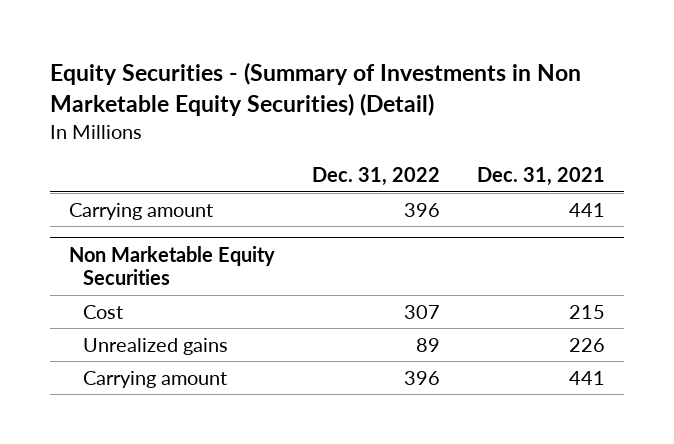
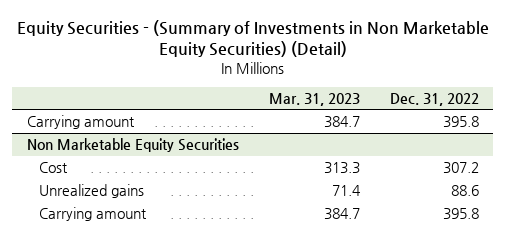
[477,167,606,187] Dec. 31, 2021 -> none
none -> [268,92,360,106] Mar. 31, 2023
[404,202,441,217] 396 -> [442,116,479,129] 395.8
[404,304,441,319] 307 -> [442,162,479,175] 307.2
[416,337,441,352] 89 -> [450,185,479,197] 88.6
[404,370,441,385] 396 -> [442,208,479,221] 395.8

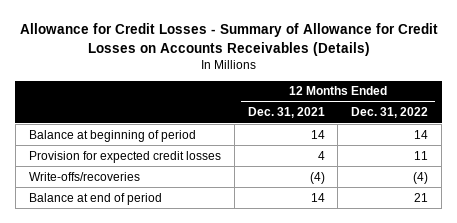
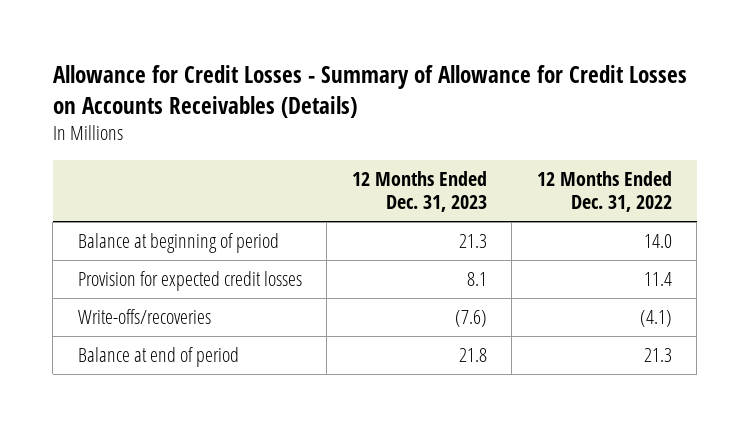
[247,107,325,119] Dec. 31, 2021 -> none
none -> [351,171,487,213] 12 Months Ended Dec. 31, 2023
[414,129,429,139] 14 -> [643,234,672,249] 14.0
[414,150,429,160] 11 -> [643,272,672,287] 11.4
[413,171,429,184] (4) -> [639,310,672,328] (4.1)
[414,192,429,202] 21 -> [643,348,672,363] 21.3

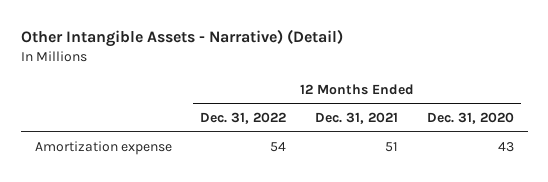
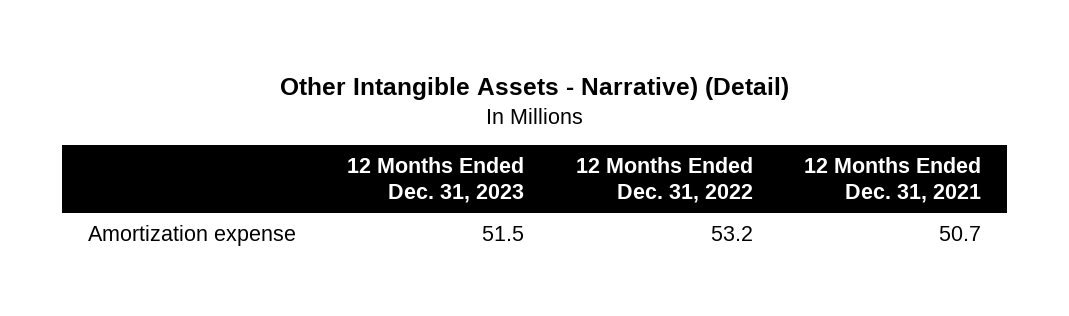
[426,112,514,125] Dec. 31, 2020 -> none
none -> [347,157,525,204] 12 Months Ended Dec. 31, 2023
[270,142,287,153] 54 -> [710,225,753,241] 53.2
[385,142,399,153] 51 -> [939,225,982,241] 50.7

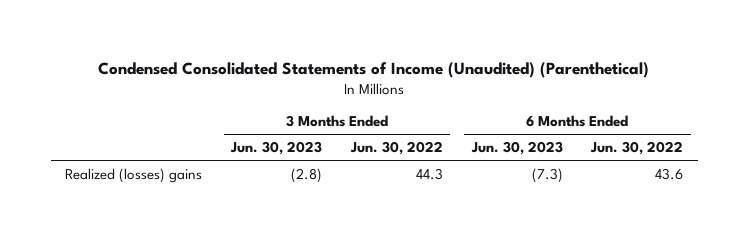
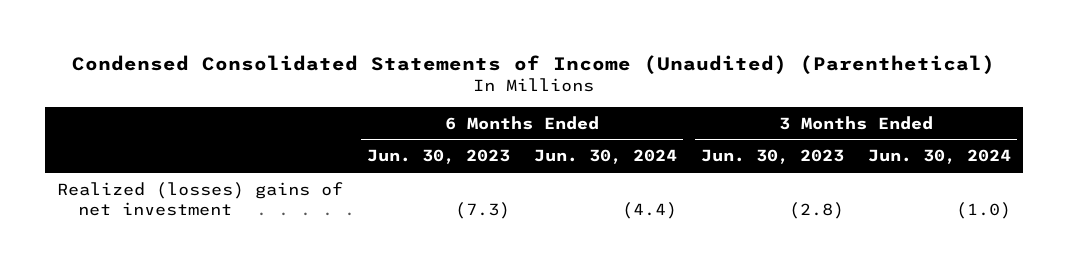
[349,141,443,156] Jun. 30, 2022 -> none
[590,141,684,156] Jun. 30, 2022 -> none
none -> [534,149,678,165] Jun. 30, 2024
none -> [868,149,1012,165] Jun. 30, 2024
[65,167,203,183] Realized (losses) gains -> [57,181,344,217] Realized (losses) gains of net investment

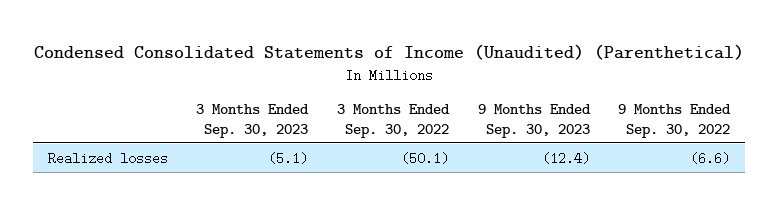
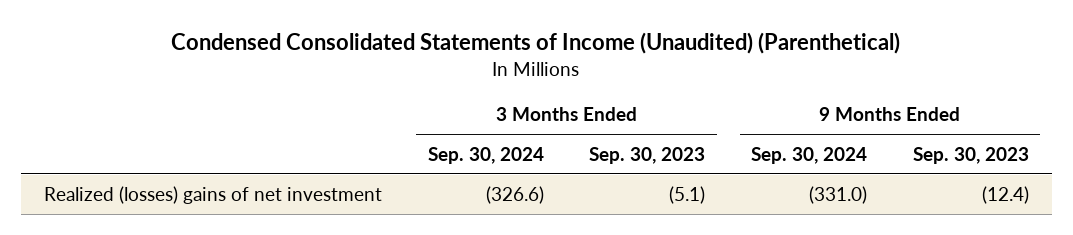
[337,104,451,138] 3 Months Ended Sep. 30, 2022 -> none
[618,104,732,138] 9 Months Ended Sep. 30, 2022 -> none
none -> [427,146,544,164] Sep. 30, 2024
none -> [751,146,868,164] Sep. 30, 2024
[47,151,168,165] Realized losses -> [43,186,382,205] Realized (losses) gains of net investment

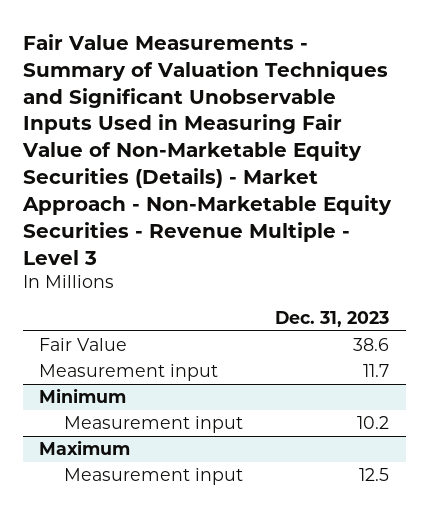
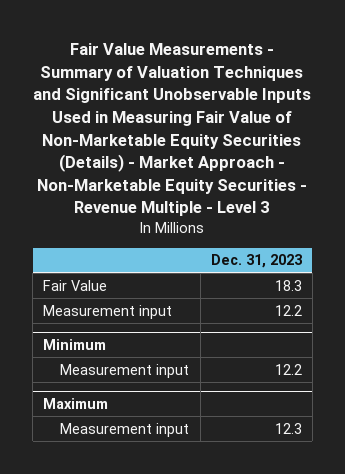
[353,337,390,351] 38.6 -> [274,279,302,291] 18.3
[363,363,390,377] 11.7 -> [274,304,302,316] 12.2
[357,415,390,429] 10.2 -> [274,363,302,375] 12.2
[359,467,390,481] 12.5 -> [274,422,302,434] 12.3

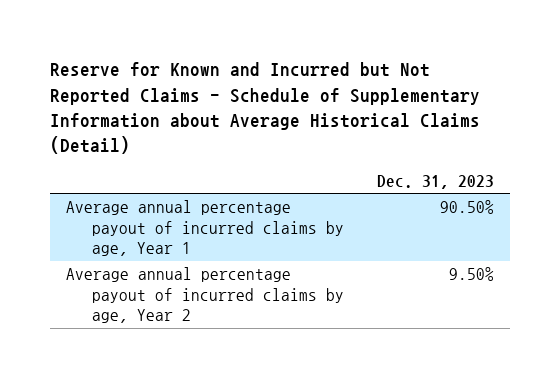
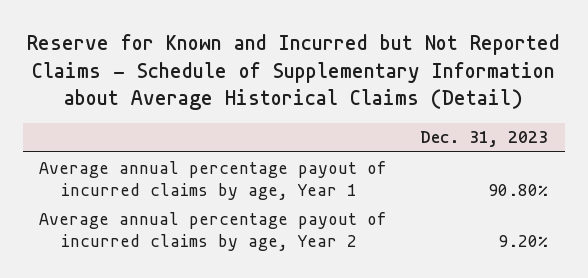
[439,199,494,214] 90.50% -> [488,183,549,196] 90.80%
[448,266,494,281] 9.50% -> [498,234,549,247] 9.20%

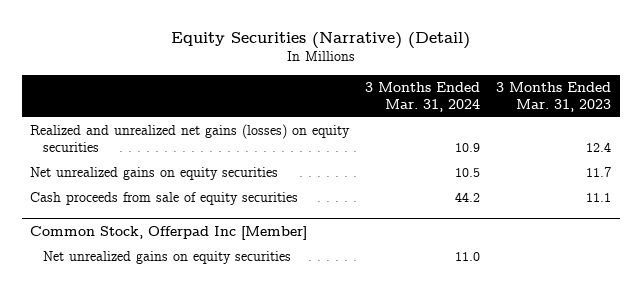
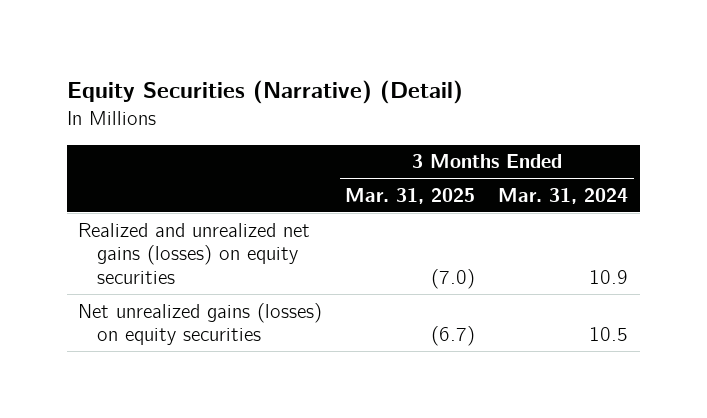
[496,82,612,112] 3 Months Ended Mar. 31, 2023 -> none
none -> [345,187,476,204] Mar. 31, 2025
[30,192,299,206] Cash proceeds from sale of equity securities -> none
[30,225,308,240] Common Stock, Offerpad Inc [Member] -> none
[43,251,292,265] Net unrealized gains on equity securities -> none
[30,167,279,181] Net unrealized gains on equity securities -> [78,302,323,346] Net unrealized gains (losses) on equity securities

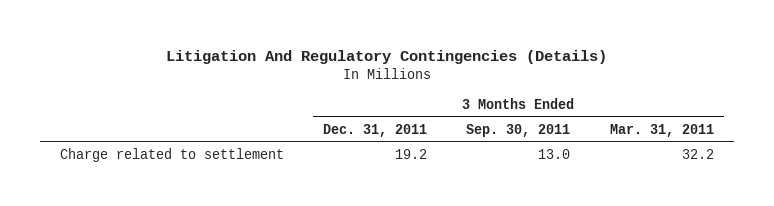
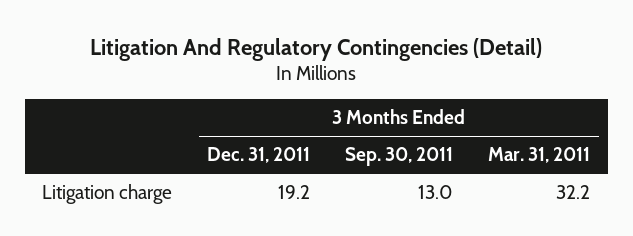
[165,49,607,64] Litigation And Regulatory Contingencies (Details) -> [90,37,543,61] Litigation And Regulatory Contingencies (Detail)
[59,147,284,162] Charge related to settlement -> [42,184,173,205] Litigation charge

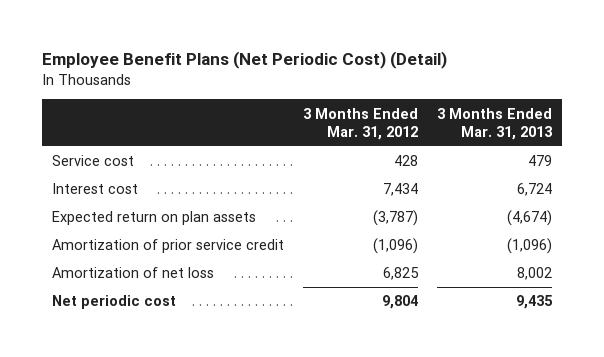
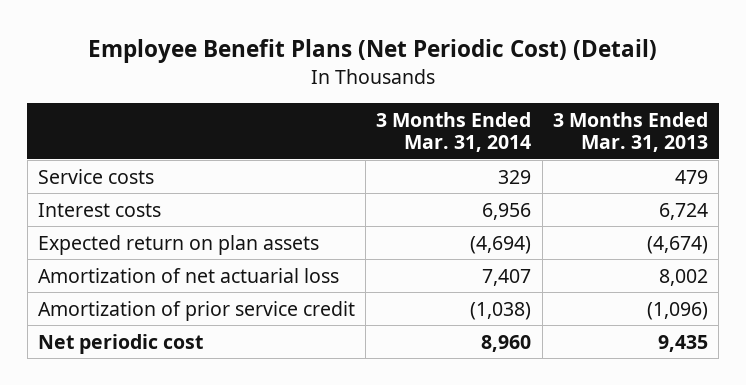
[302,107,418,140] 3 Months Ended Mar. 31, 2012 -> none
none -> [376,111,532,153] 3 Months Ended Mar. 31, 2014
[51,155,134,167] Service cost -> [37,168,154,184] Service costs
[51,183,138,195] Interest cost -> [37,202,161,217] Interest costs
none -> [37,267,339,283] Amortization of net actuarial loss
[51,267,214,279] Amortization of net loss -> none

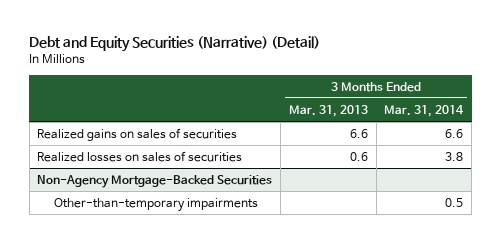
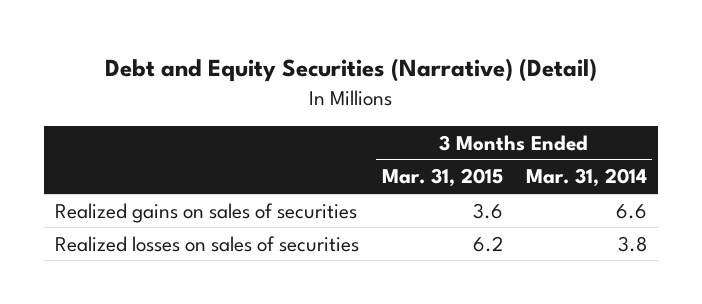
[288,104,368,117] Mar. 31, 2013 -> none
none -> [381,168,503,188] Mar. 31, 2015
[37,174,273,188] Non-Agency Mortgage-Backed Securities -> none
[54,197,259,212] Other-than-temporary impairments -> none

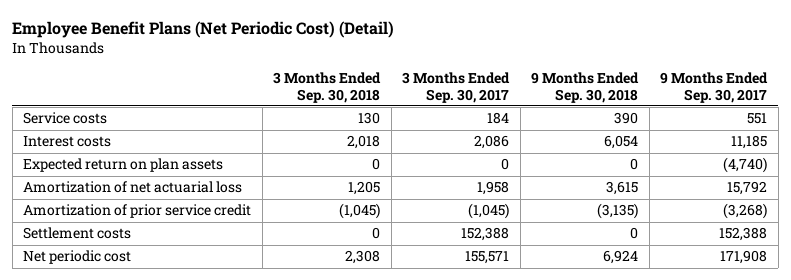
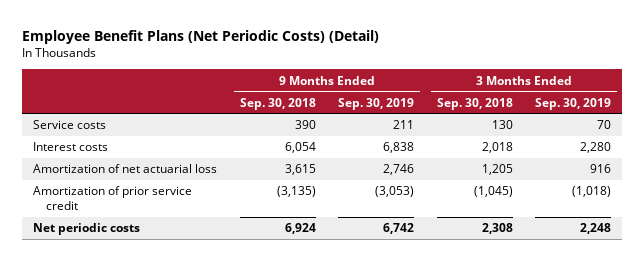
[12,20,395,38] Employee Benefit Plans (Net Periodic Cost) (Detail) -> [21,29,379,44] Employee Benefit Plans (Net Periodic Costs) (Detail)
[402,71,511,103] 3 Months Ended Sep. 30, 2017 -> none
[660,71,769,103] 9 Months Ended Sep. 30, 2017 -> none
none -> [338,97,415,110] Sep. 30, 2019
none -> [535,97,612,110] Sep. 30, 2019
[23,158,224,173] Expected return on plan assets -> none
[23,227,132,240] Settlement costs -> none
[23,250,132,265] Net periodic cost -> [33,223,141,236] Net periodic costs

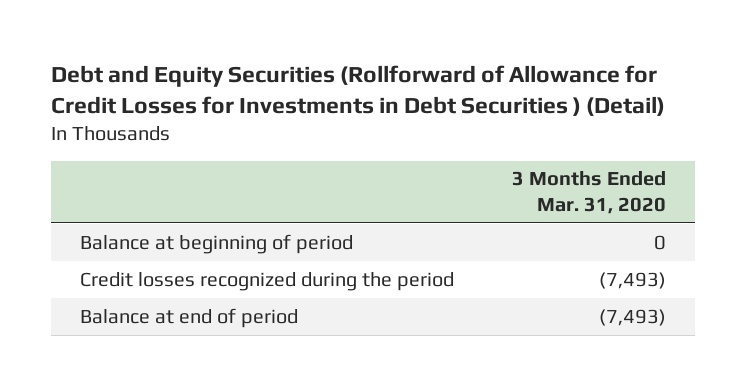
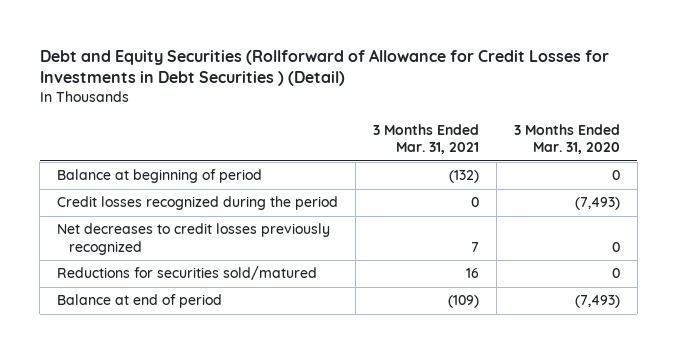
none -> [373,123,480,155] 3 Months Ended Mar. 31, 2021
none -> [57,223,331,255] Net decreases to credit losses previously recognized
none -> [57,266,318,281] Reductions for securities sold/matured

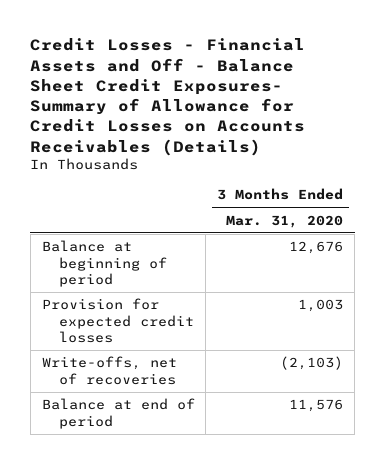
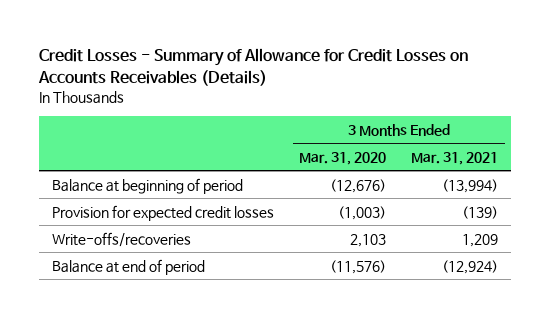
[30,38,306,156] Credit Losses - Financial Assets and Off - Balance Sheet Credit Exposures- Summary of Allowance for Credit Losses on Accounts Receivables (Details) -> [38,48,469,86] Credit Losses - Summary of Allowance for Credit Losses on Accounts Receivables (Details)
none -> [411,151,499,165] Mar. 31, 2021
[289,241,344,255] 12,676 -> [330,178,387,193] (12,676)
[298,299,344,313] 1,003 -> [338,205,387,220] (1,003)
[41,356,177,385] Write-offs, net of recoveries -> [51,231,191,247] Write-offs/recoveries
[280,356,344,371] (2,103) -> [350,233,387,247] 2,103
[289,399,344,413] 11,576 -> [330,259,387,274] (11,576)

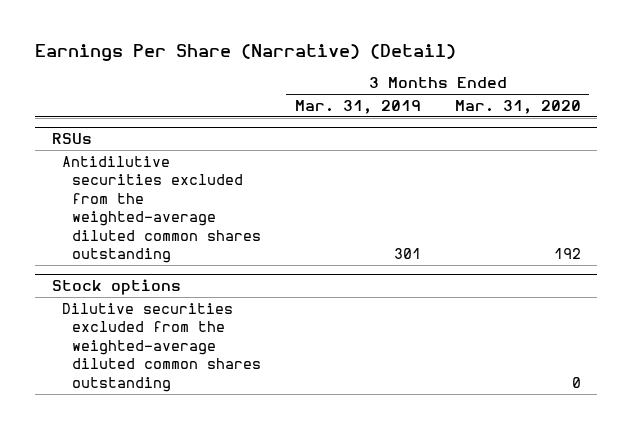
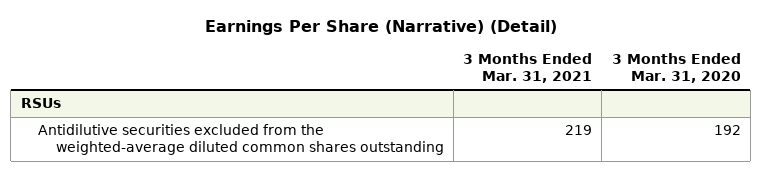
[294,99,421,114] Mar. 31, 2019 -> none
none -> [463,52,593,84] 3 Months Ended Mar. 31, 2021
[51,279,181,296] Stock options -> none
[61,302,261,392] Dilutive securities excluded from the weighted-average diluted common shares outstanding -> none

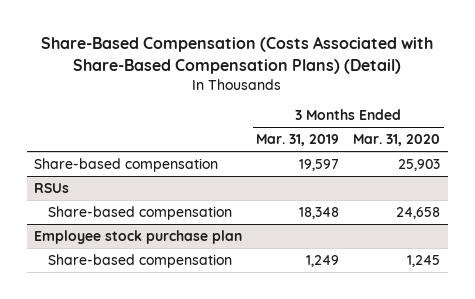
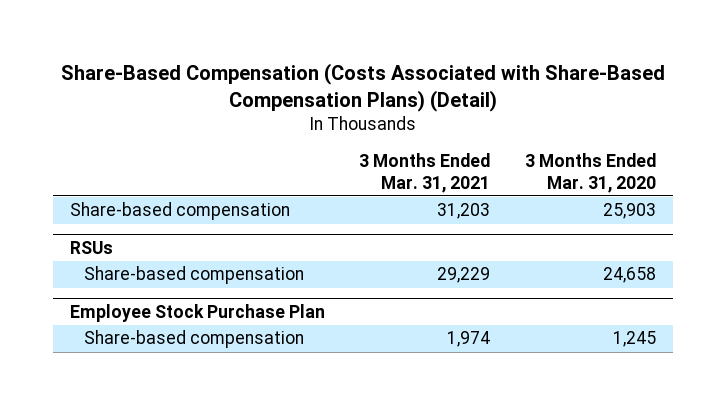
[256,134,340,147] Mar. 31, 2019 -> none
none -> [359,153,491,193] 3 Months Ended Mar. 31, 2021
[34,229,243,244] Employee stock purchase plan -> [70,304,326,323] Employee Stock Purchase Plan

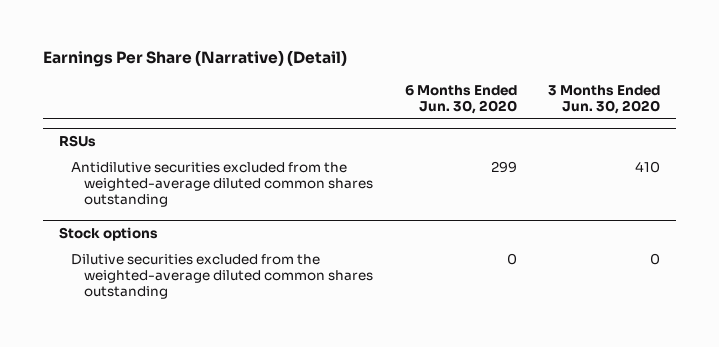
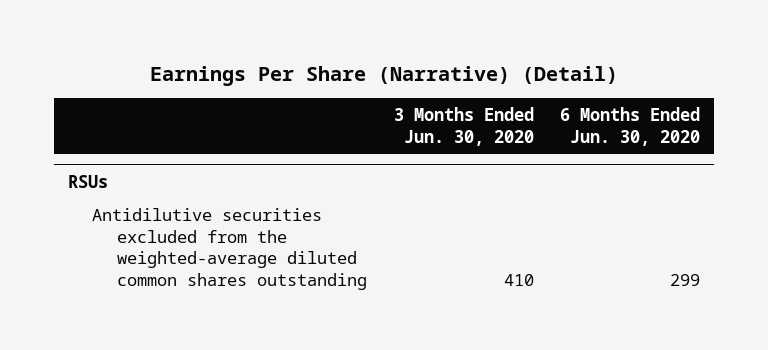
[58,226,158,241] Stock options -> none
[71,253,373,299] Dilutive securities excluded from the weighted-average diluted common shares outstanding -> none

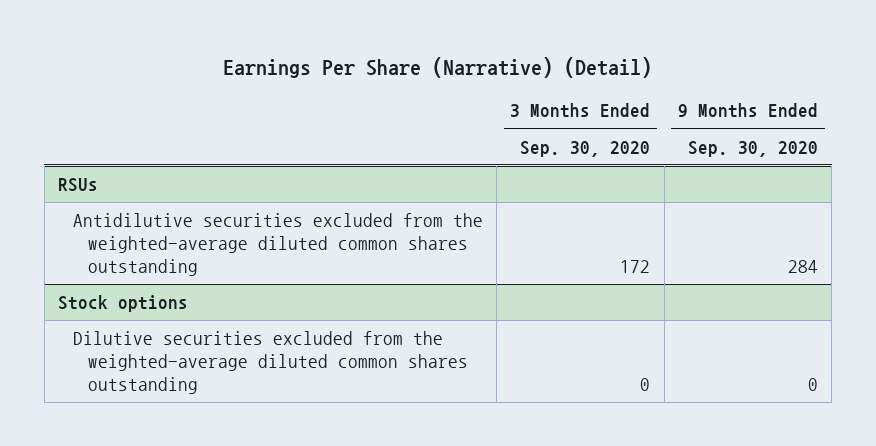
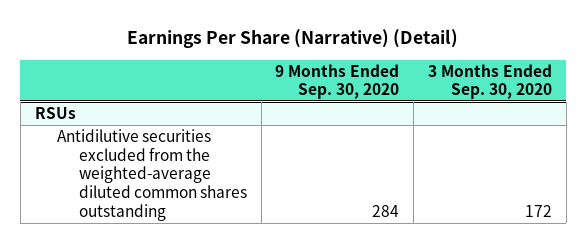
[58,295,189,313] Stock options -> none
[72,331,468,395] Dilutive securities excluded from the weighted-average diluted common shares outstanding -> none

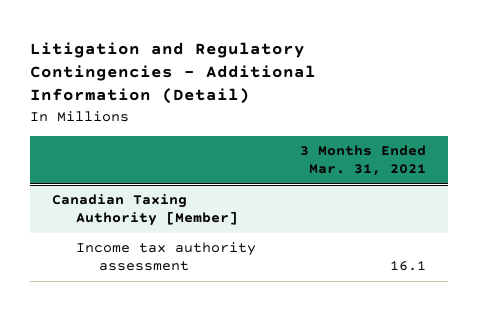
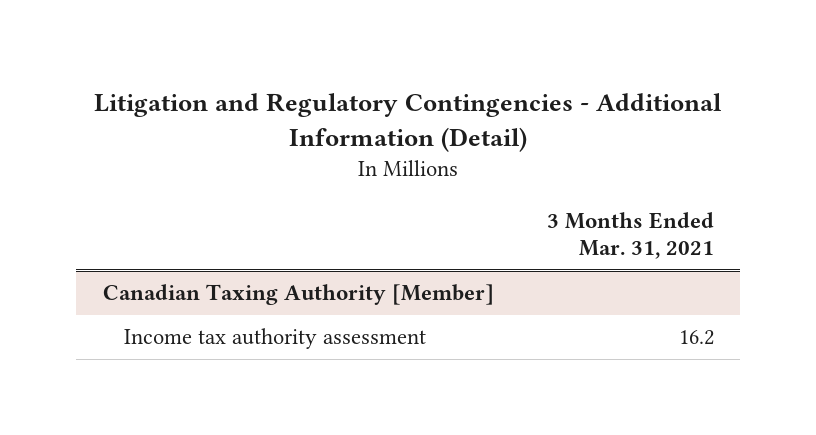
[389,261,426,272] 16.1 -> [678,330,714,346] 16.2

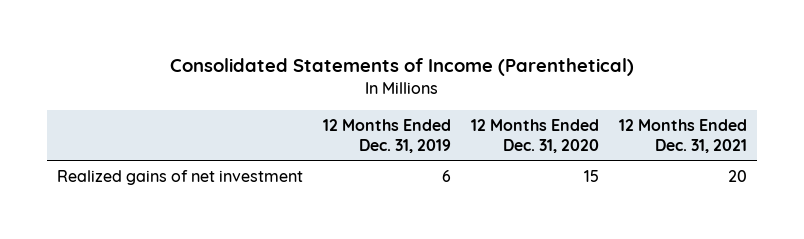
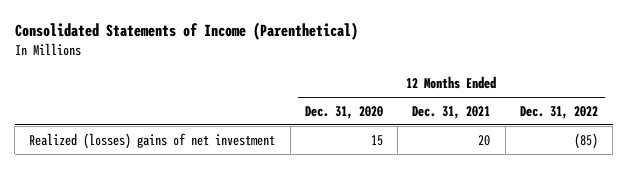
[323,119,452,153] 12 Months Ended Dec. 31, 2019 -> none
none -> [519,105,598,119] Dec. 31, 2022
[57,170,304,186] Realized gains of net investment -> [29,132,276,149] Realized (losses) gains of net investment

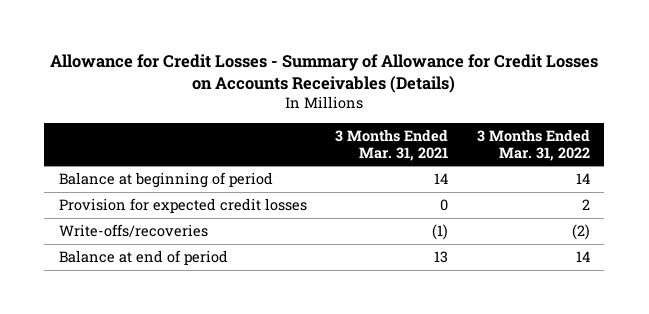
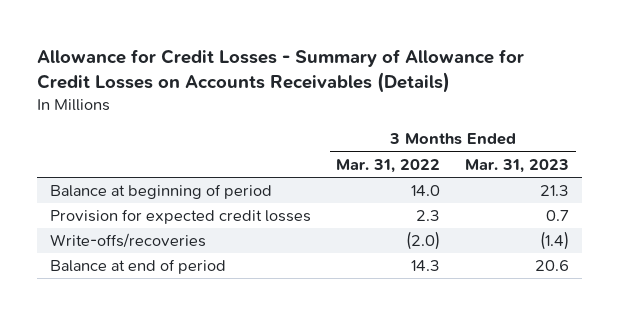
[335,128,449,161] 3 Months Ended Mar. 31, 2021 -> none
none -> [465,158,570,173] Mar. 31, 2023
[576,172,591,184] 14 -> [411,185,441,197] 14.0
[582,198,591,210] 2 -> [416,210,441,222] 2.3
[572,223,591,240] (2) -> [406,231,441,251] (2.0)
[576,250,591,262] 14 -> [411,260,441,272] 14.3

